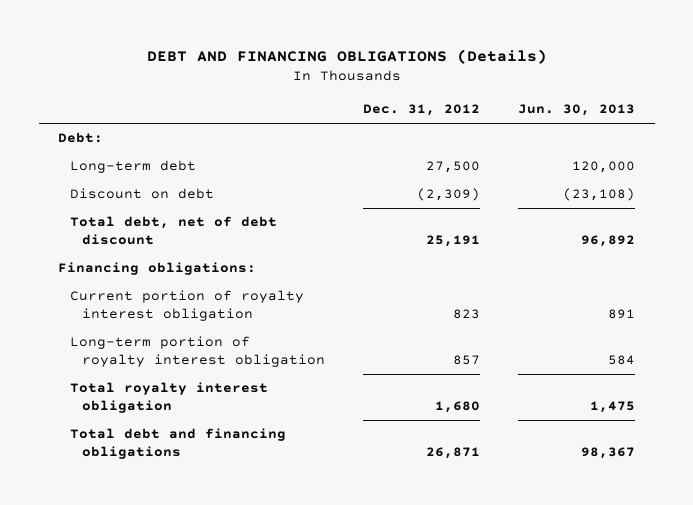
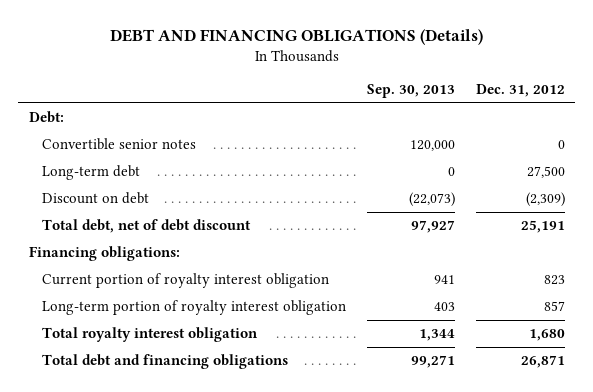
[518,104,636,117] Jun. 30, 2013 -> none
none -> [366,84,455,99] Sep. 30, 2013
none -> [41,138,196,151] Convertible senior notes

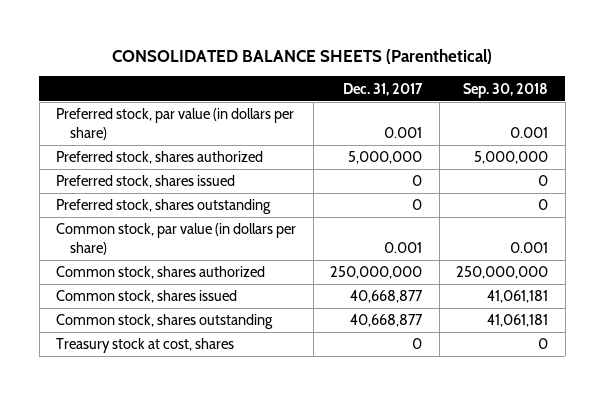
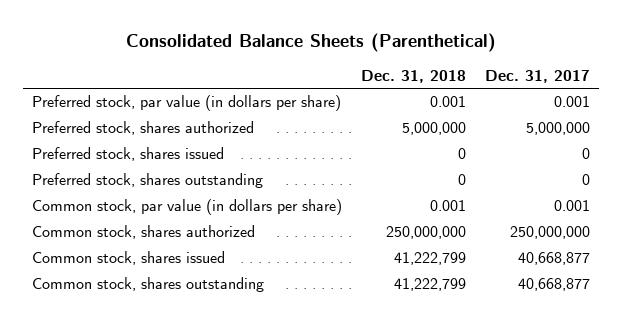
[112,48,493,64] CONSOLIDATED BALANCE SHEETS (Parenthetical) -> [126,33,497,53] Consolidated Balance Sheets (Parenthetical)
[463,82,549,98] Sep. 30, 2018 -> none
none -> [361,69,467,83] Dec. 31, 2018
[56,338,235,354] Treasury stock at cost, shares -> none

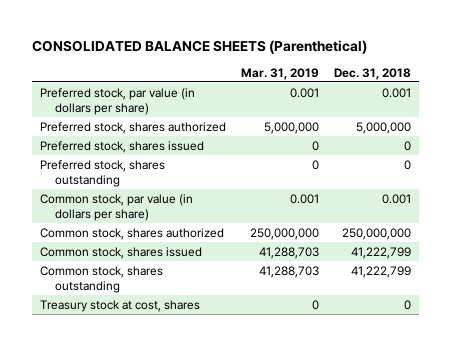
[126,33,497,53] Consolidated Balance Sheets (Parenthetical) -> [31,39,367,54] CONSOLIDATED BALANCE SHEETS (Parenthetical)
[484,69,590,83] Dec. 31, 2017 -> none
none -> [240,67,319,80] Mar. 31, 2019
none -> [39,299,200,312] Treasury stock at cost, shares

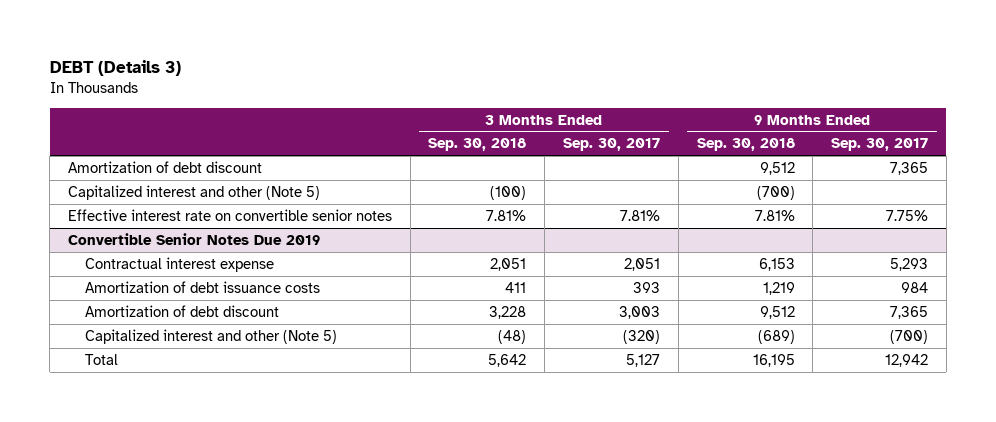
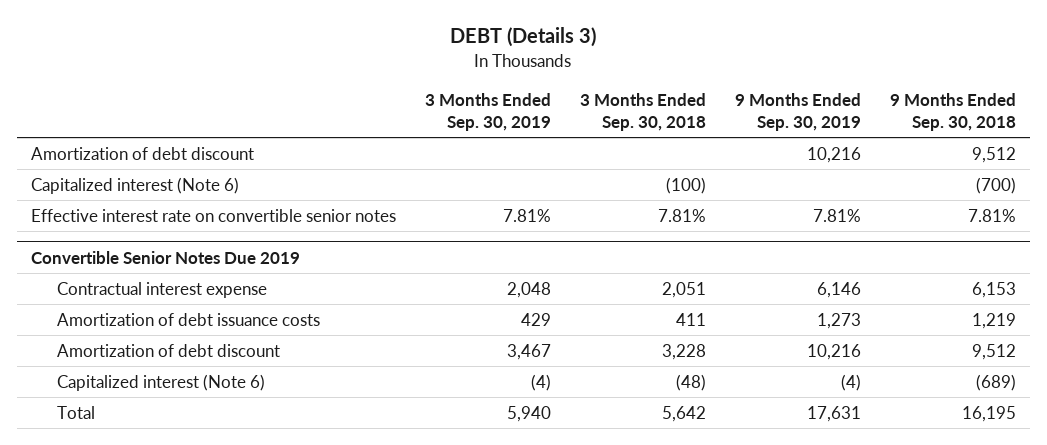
[562,138,660,152] Sep. 30, 2017 -> none
[831,138,929,152] Sep. 30, 2017 -> none
none -> [425,92,552,131] 3 Months Ended Sep. 30, 2019
none -> [734,92,861,131] 9 Months Ended Sep. 30, 2019
[67,184,320,200] Capitalized interest and other (Note 5) -> [31,176,240,194] Capitalized interest (Note 6)
[84,328,337,344] Capitalized interest and other (Note 5) -> [57,373,266,391] Capitalized interest (Note 6)

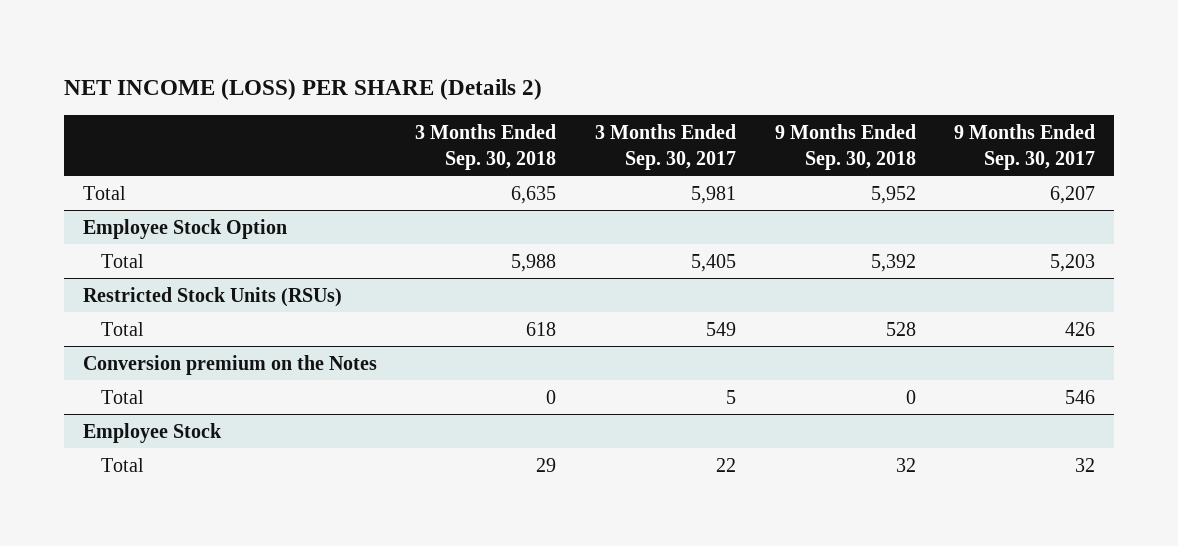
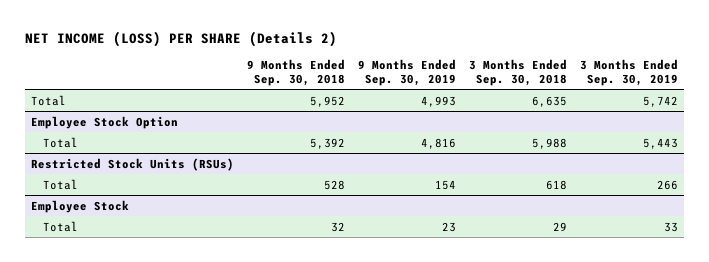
[595,123,737,170] 3 Months Ended Sep. 30, 2017 -> none
[954,123,1096,170] 9 Months Ended Sep. 30, 2017 -> none
none -> [357,58,456,86] 9 Months Ended Sep. 30, 2019
none -> [579,58,678,86] 3 Months Ended Sep. 30, 2019
[82,354,377,375] Conversion premium on the Notes -> none
[100,389,144,404] Total -> none

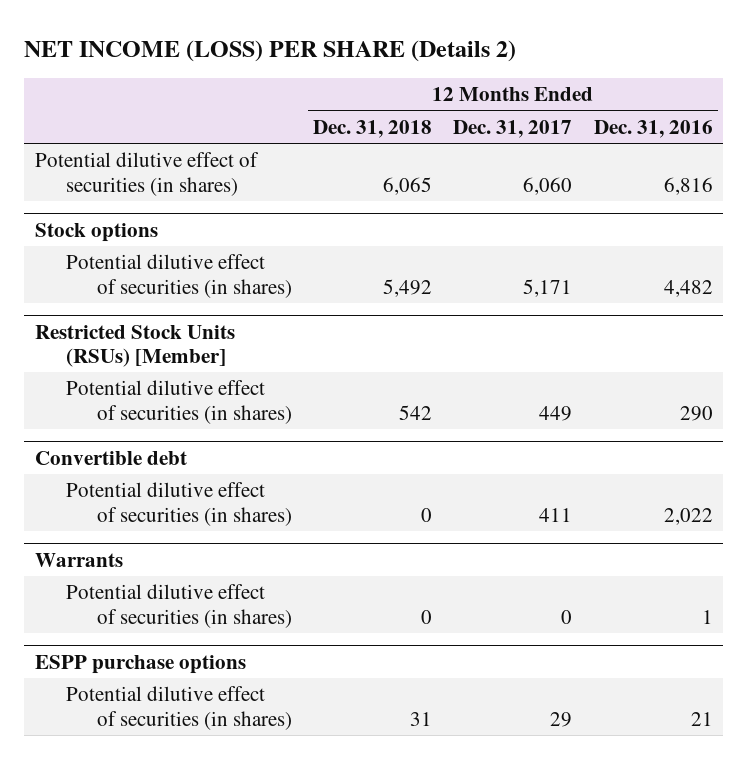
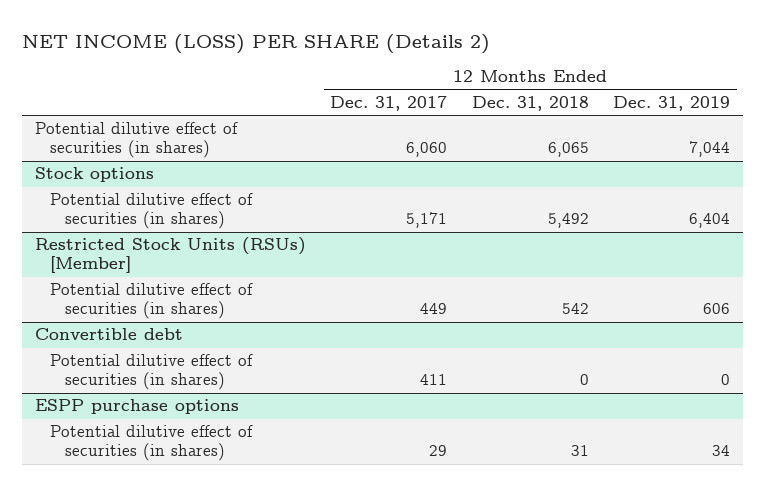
[593,119,713,138] Dec. 31, 2016 -> none
none -> [613,96,731,112] Dec. 31, 2019
[34,552,123,567] Warrants -> none
[65,584,292,628] Potential dilutive effect of securities (in shares) -> none

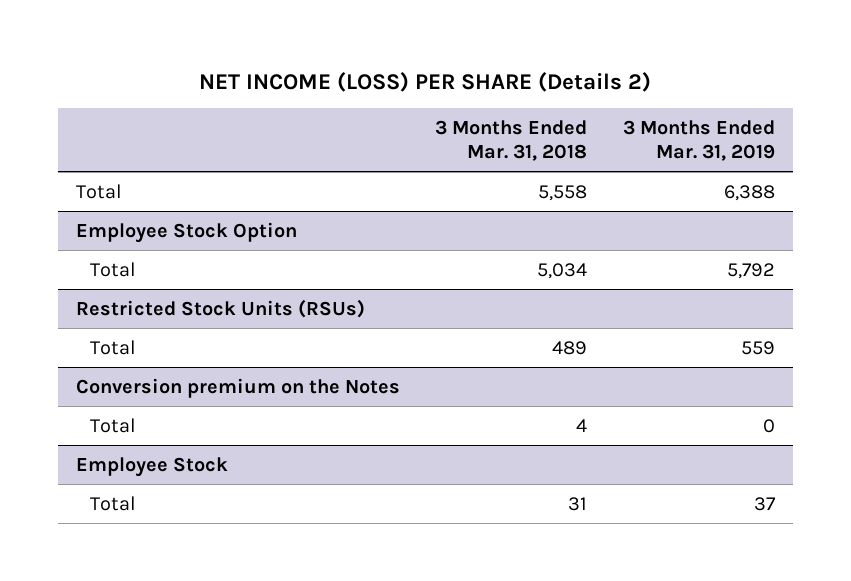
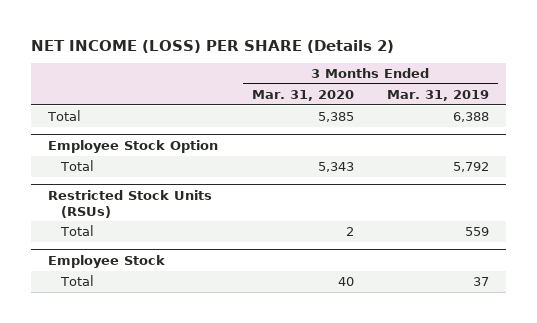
[435,119,588,162] 3 Months Ended Mar. 31, 2018 -> none
none -> [251,89,354,101] Mar. 31, 2020
[75,377,400,398] Conversion premium on the Notes -> none
[90,417,137,433] Total -> none

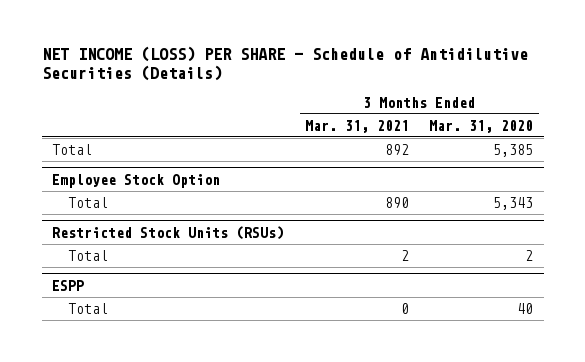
[31,39,395,53] NET INCOME (LOSS) PER SHARE (Details 2) -> [41,46,528,81] NET INCOME (LOSS) PER SHARE - Schedule of Antidilutive Securities (Details)
[387,89,490,101] Mar. 31, 2019 -> none
none -> [304,119,409,133] Mar. 31, 2021
[48,254,166,268] Employee Stock -> [52,279,85,291] ESPP

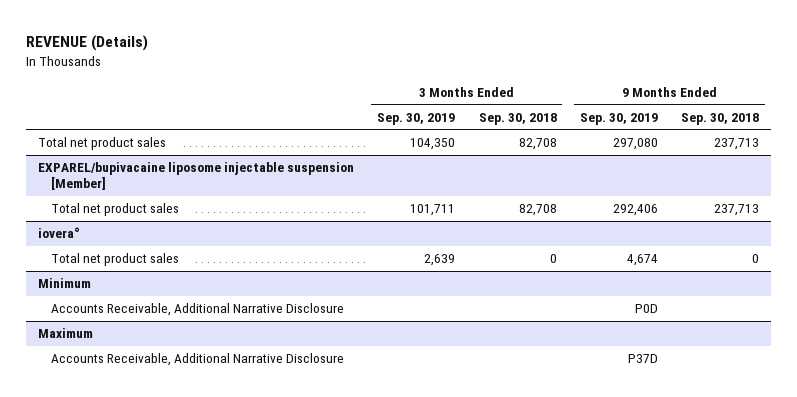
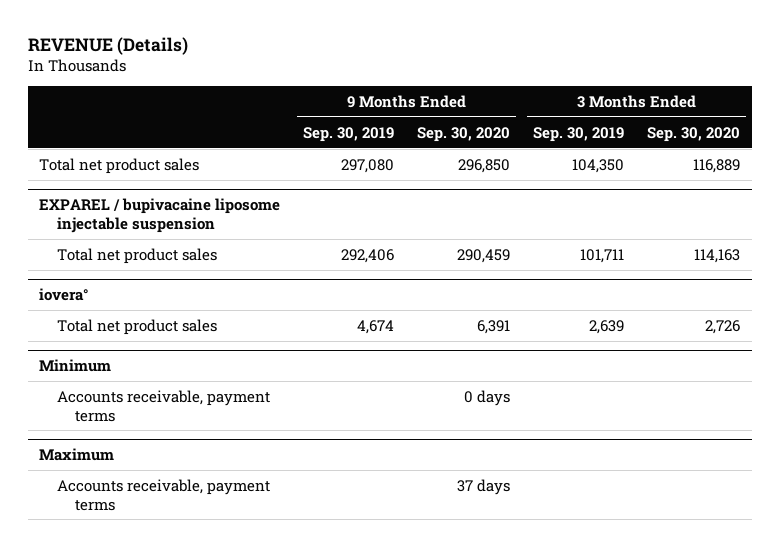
[478,112,557,125] Sep. 30, 2018 -> none
[681,112,760,125] Sep. 30, 2018 -> none
none -> [417,126,511,142] Sep. 30, 2020
none -> [647,126,741,142] Sep. 30, 2020
[37,162,354,191] EXPAREL/bupivacaine liposome injectable suspension [Member] -> [39,198,281,233] EXPAREL / bupivacaine liposome injectable suspension
[50,303,344,317] Accounts Receivable, Additional Narrative Disclosure -> none
none -> [56,389,270,422] Accounts receivable, payment terms
[50,353,344,367] Accounts Receivable, Additional Narrative Disclosure -> none
none -> [56,478,270,511] Accounts receivable, payment terms

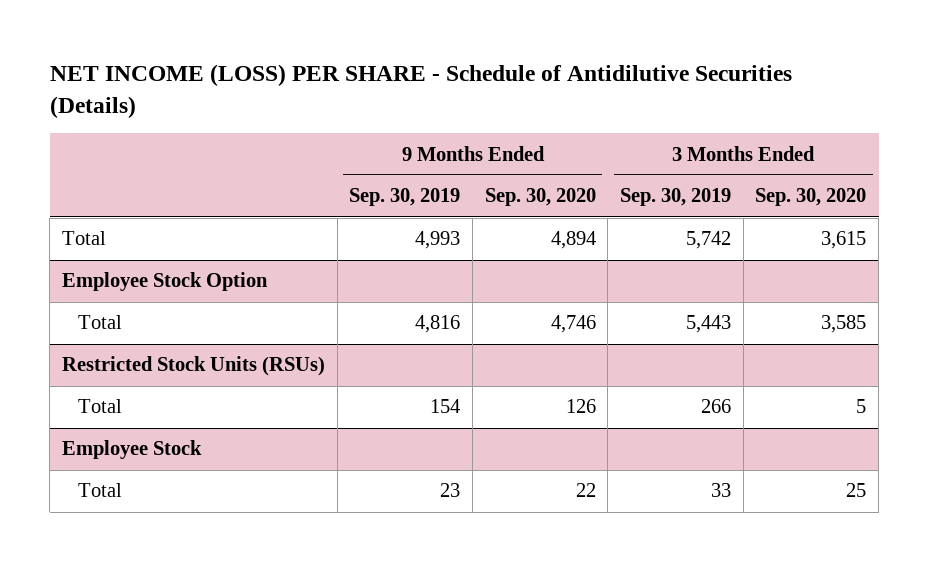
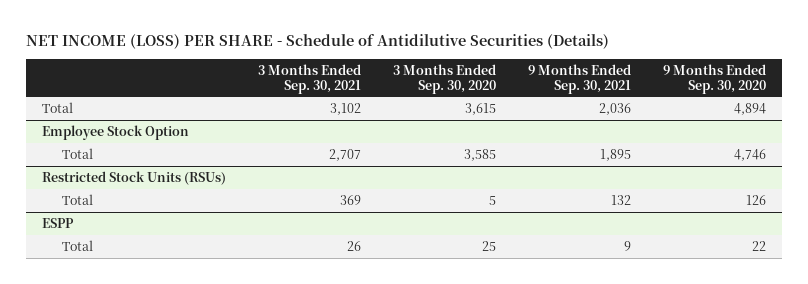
[349,188,461,207] Sep. 30, 2019 -> none
[620,188,732,207] Sep. 30, 2019 -> none
none -> [258,63,362,94] 3 Months Ended Sep. 30, 2021
none -> [527,63,631,94] 9 Months Ended Sep. 30, 2021
[62,440,203,460] Employee Stock -> [42,217,75,228] ESPP

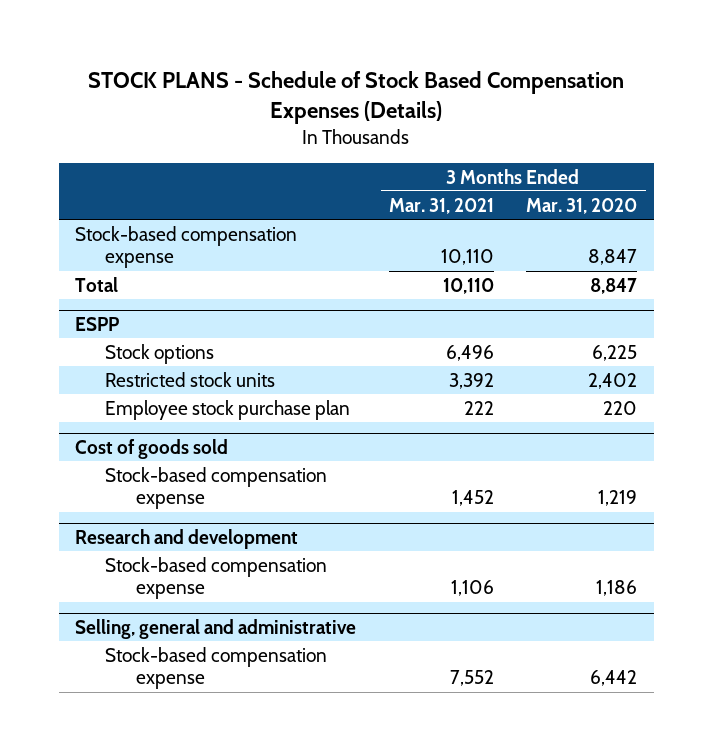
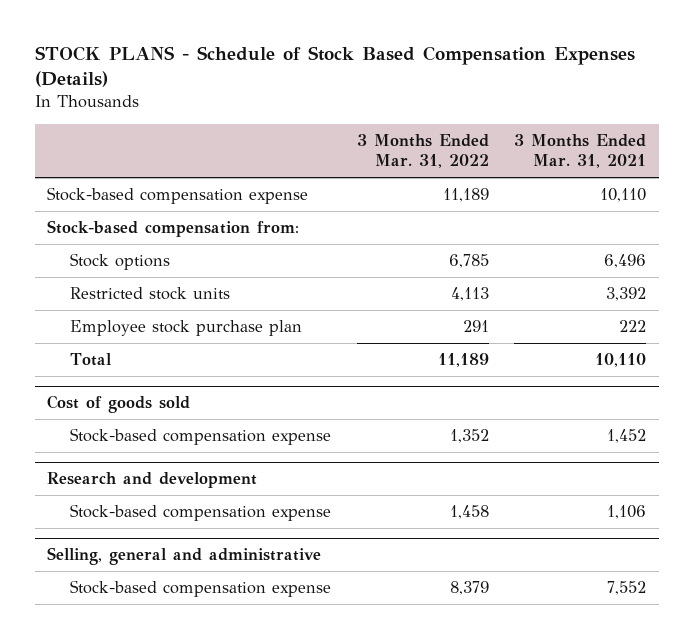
[526,197,638,214] Mar. 31, 2020 -> none
none -> [356,133,489,169] 3 Months Ended Mar. 31, 2022
[75,317,120,332] ESPP -> none
none -> [47,220,300,238] Stock-based compensation from:
[75,276,119,292] Total -> [70,353,113,367] Total

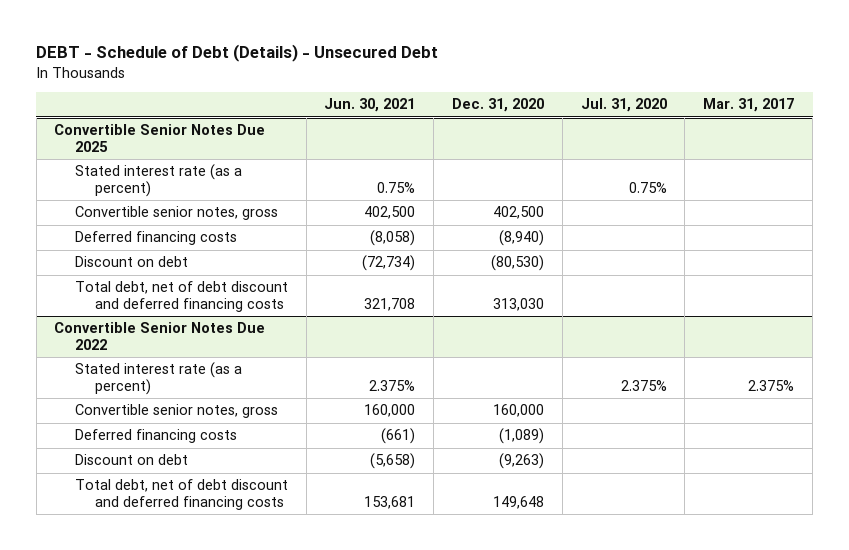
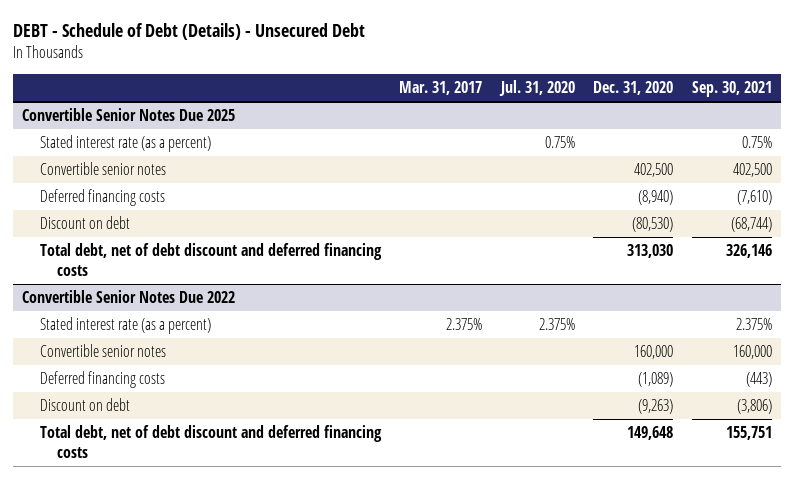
[324,98,416,113] Jun. 30, 2021 -> none
none -> [691,81,772,98] Sep. 30, 2021
[74,206,278,221] Convertible senior notes, gross -> [39,162,166,176] Convertible senior notes
[74,404,278,419] Convertible senior notes, gross -> [39,344,166,358] Convertible senior notes

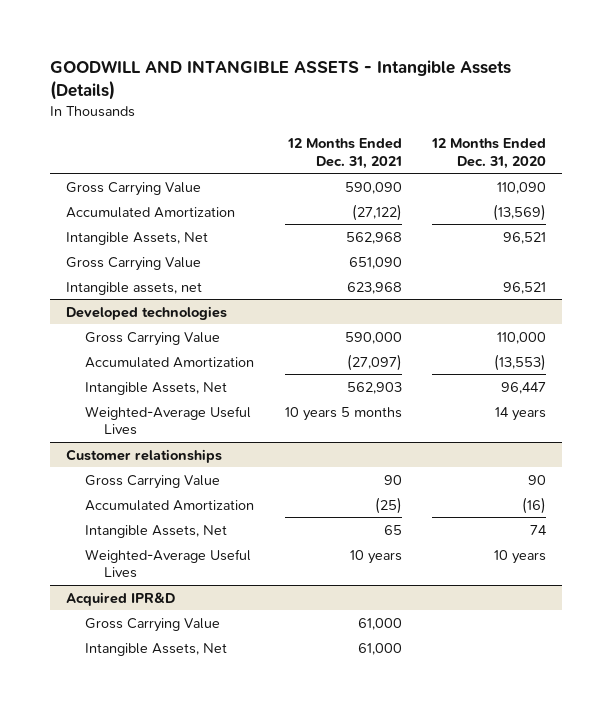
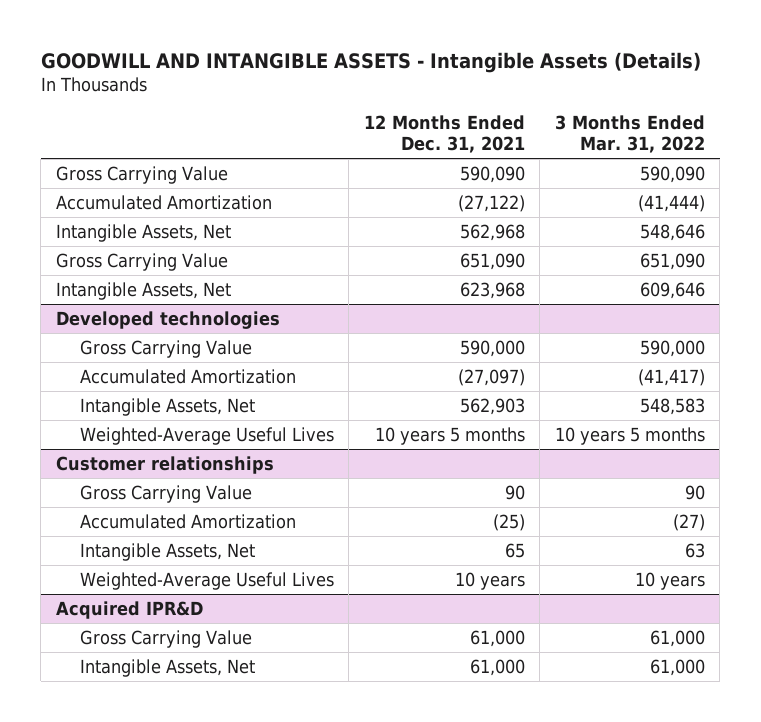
[431,138,547,169] 12 Months Ended Dec. 31, 2020 -> none
none -> [554,115,705,154] 3 Months Ended Mar. 31, 2022
[65,281,202,295] Intangible assets, net -> [55,281,231,300] Intangible Assets, Net

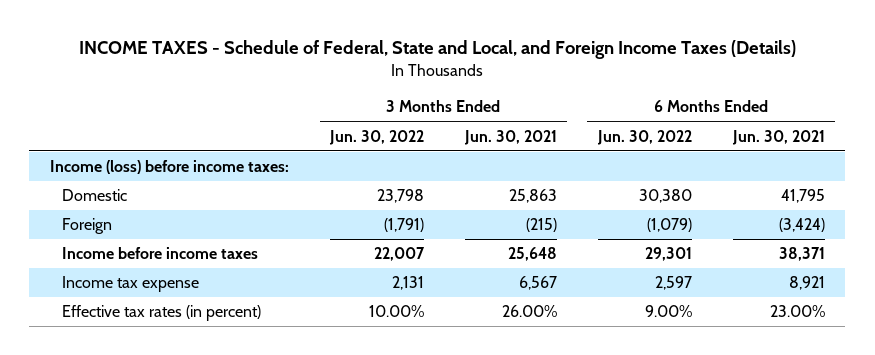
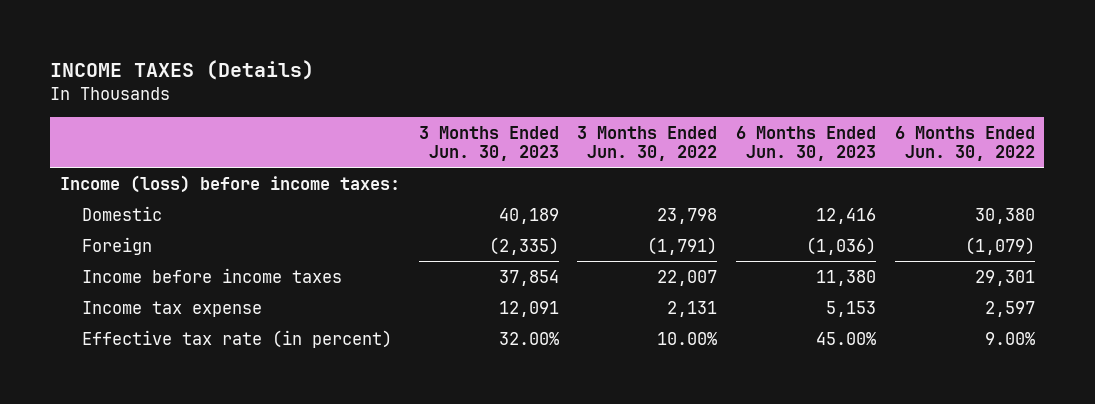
[79,40,797,60] INCOME TAXES - Schedule of Federal, State and Local, and Foreign Income Taxes (Details) -> [50,59,315,80] INCOME TAXES (Details)
[463,129,557,145] Jun. 30, 2021 -> none
[731,129,825,145] Jun. 30, 2021 -> none
none -> [418,125,559,162] 3 Months Ended Jun. 30, 2023
none -> [736,125,877,162] 6 Months Ended Jun. 30, 2023
[62,305,262,322] Effective tax rates (in percent) -> [82,329,393,348] Effective tax rate (in percent)

